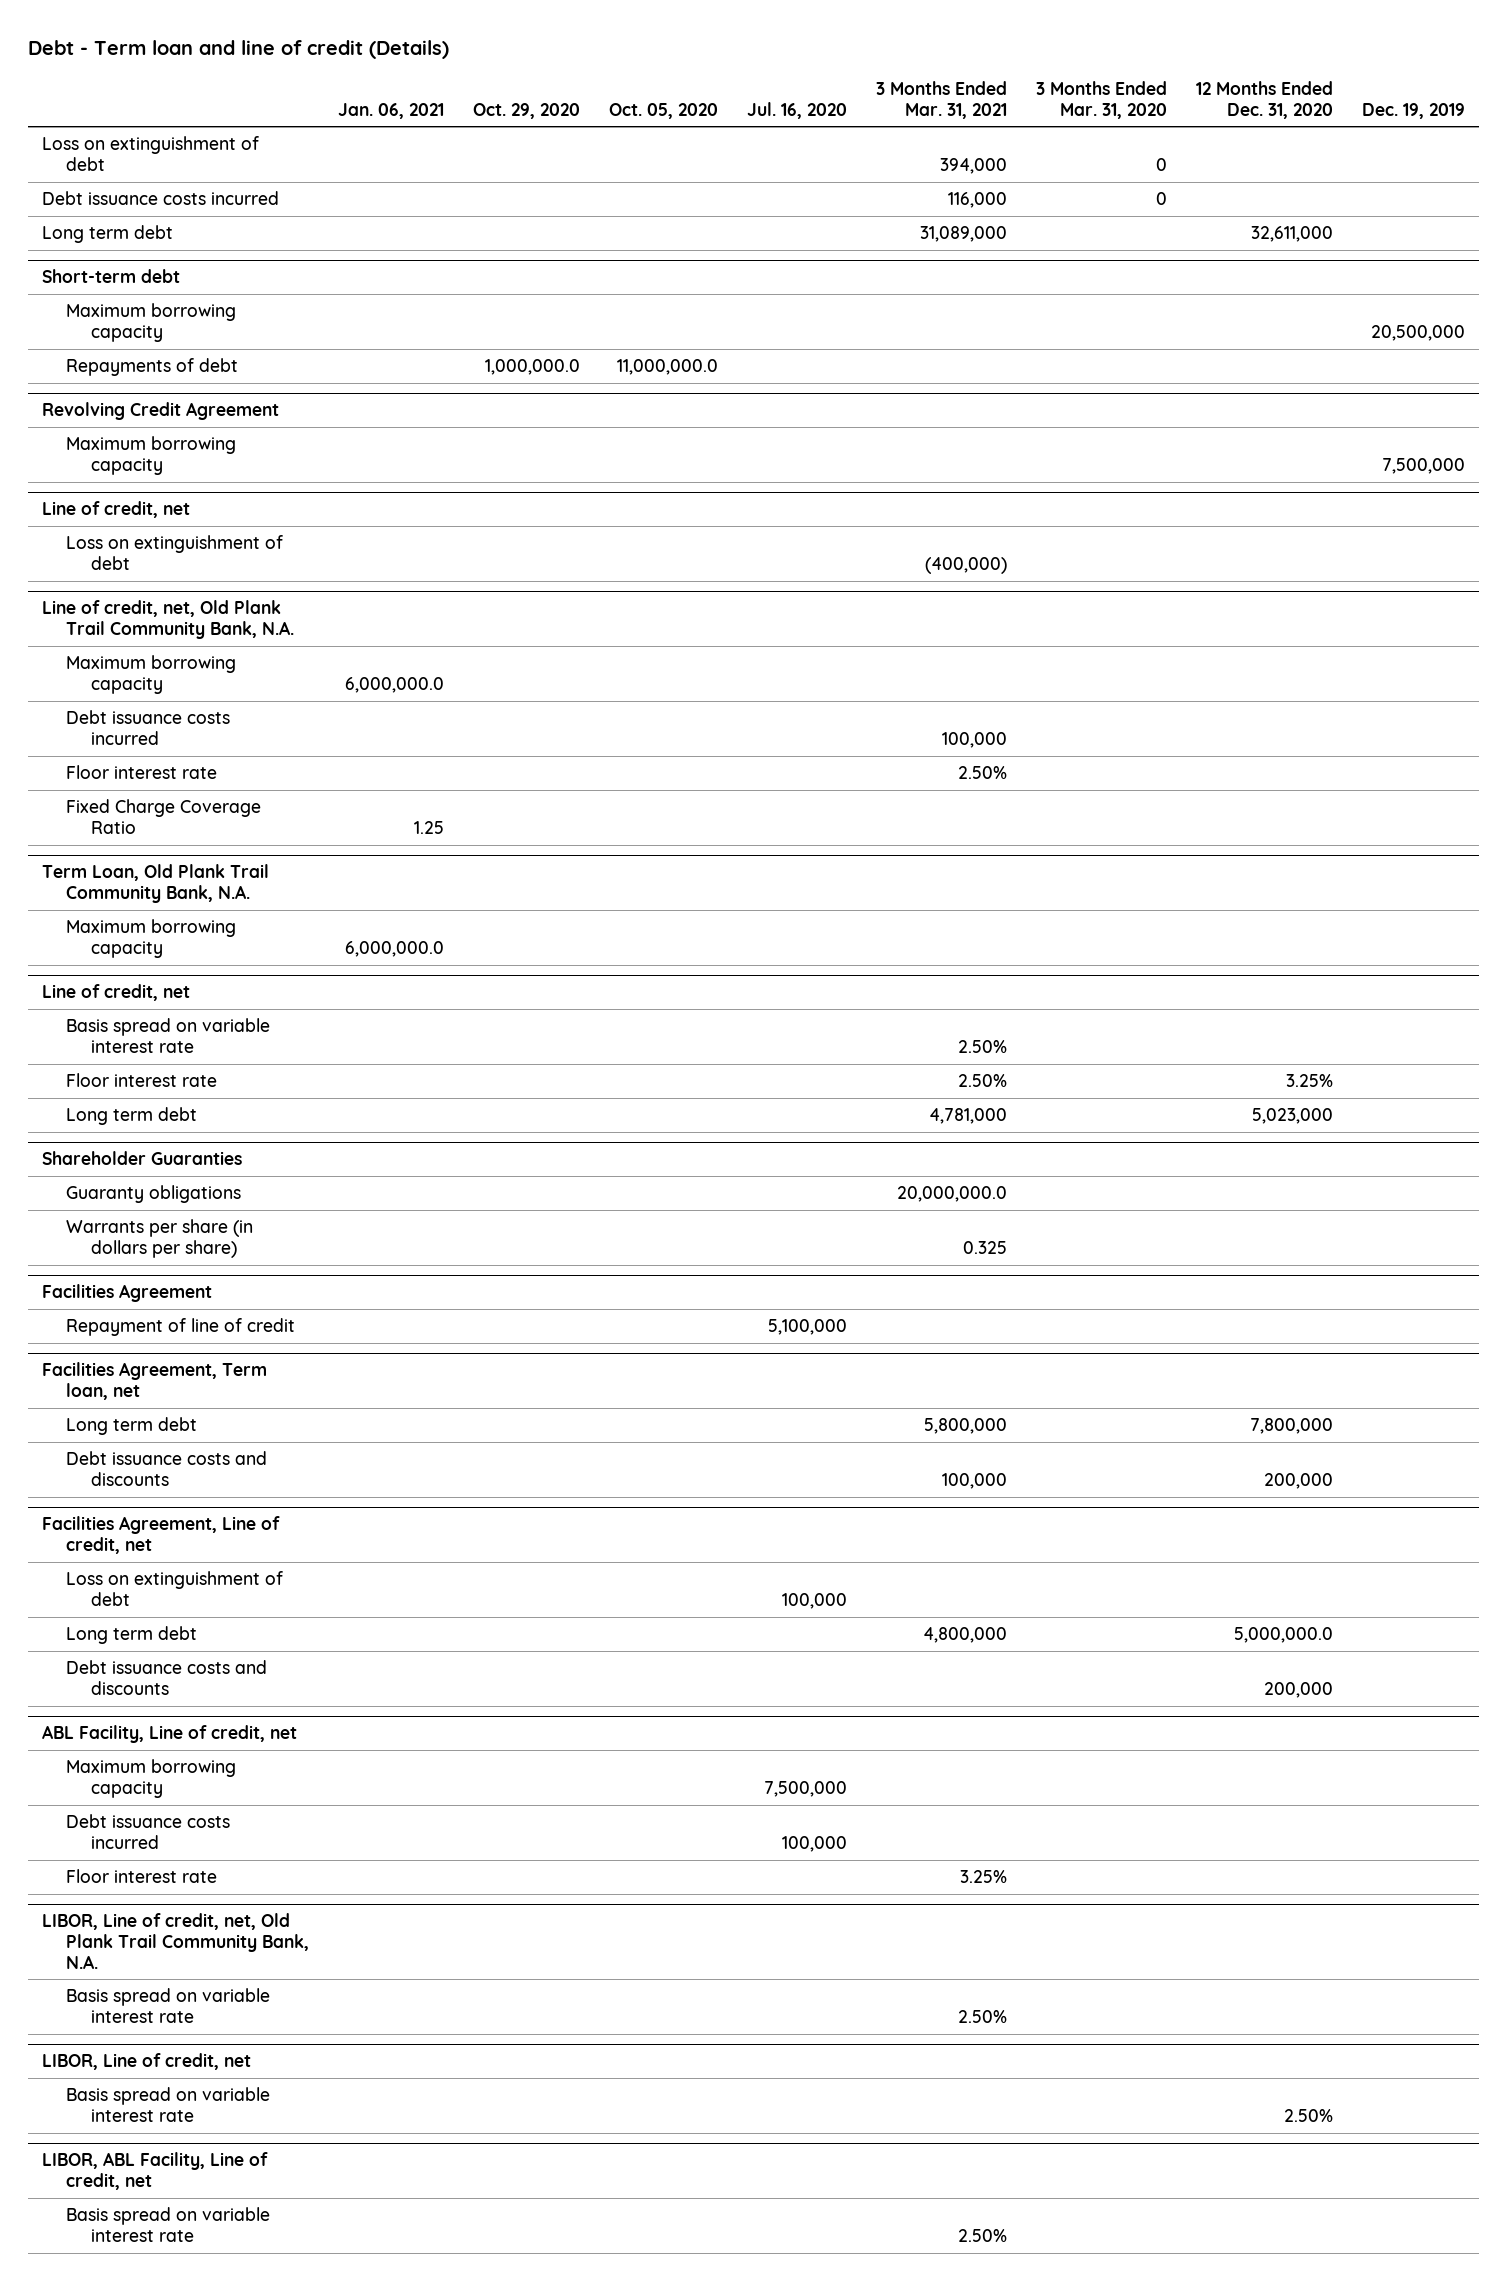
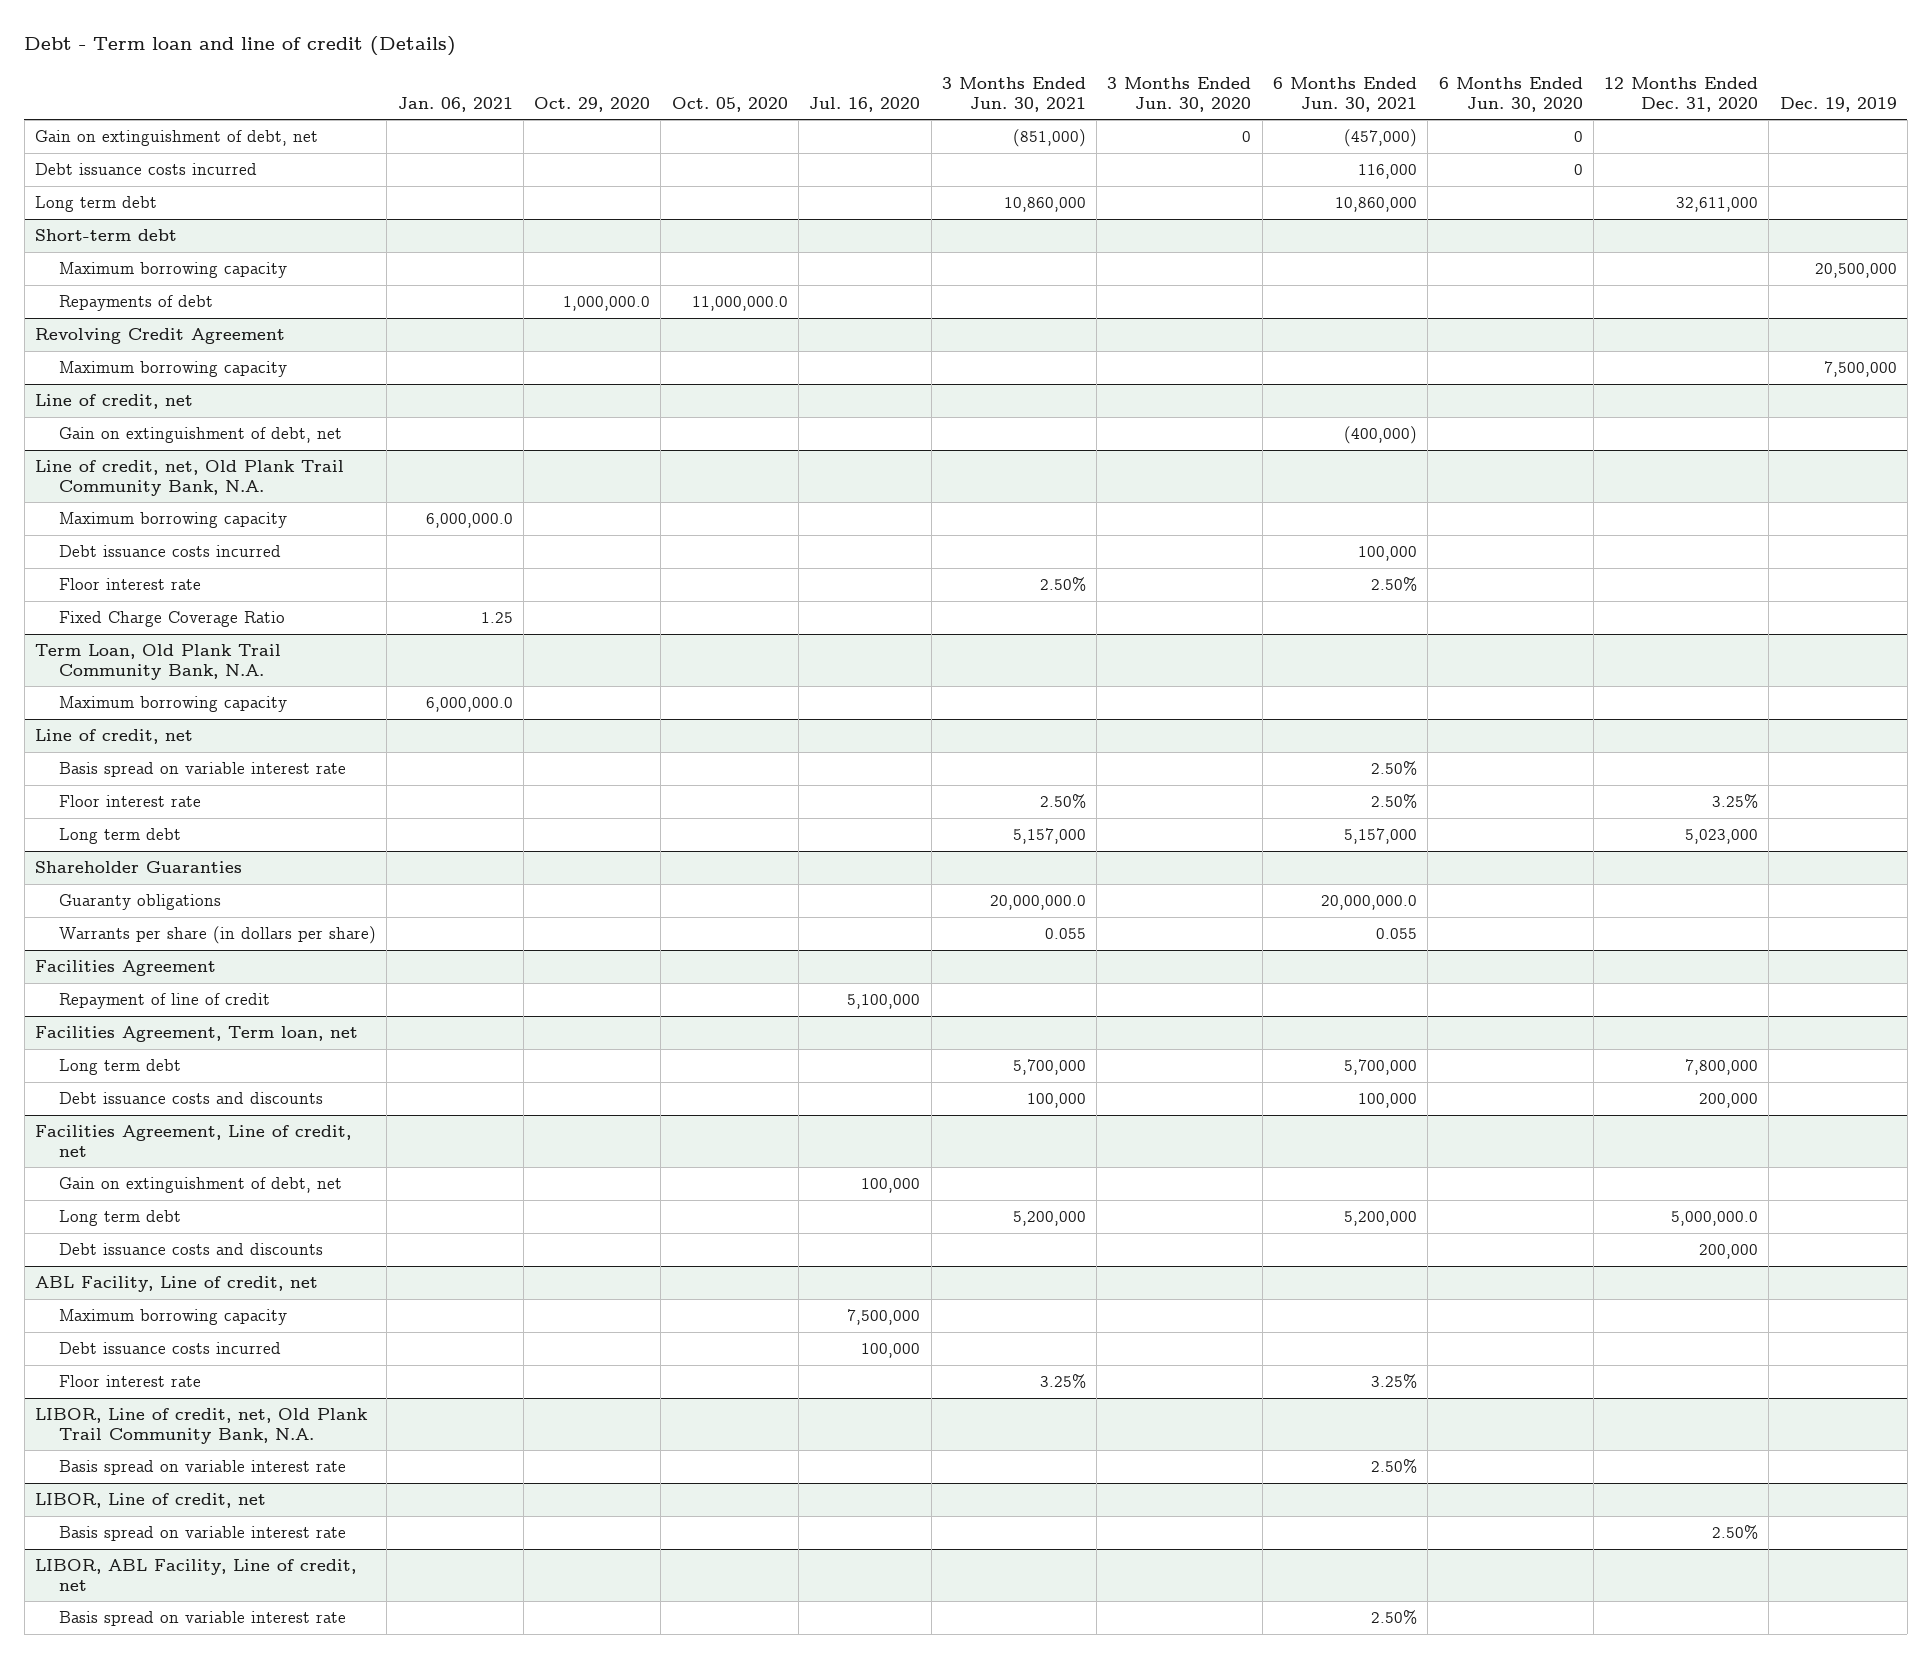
[876,81,1008,119] 3 Months Ended Mar. 31, 2021 -> none
[1036,81,1168,119] 3 Months Ended Mar. 31, 2020 -> none
none -> [941,76,1086,112] 3 Months Ended Jun. 30, 2021
none -> [1107,76,1252,112] 3 Months Ended Jun. 30, 2020
none -> [1272,76,1417,112] 6 Months Ended Jun. 30, 2021
none -> [1438,76,1583,112] 6 Months Ended Jun. 30, 2020
[42,136,260,171] Loss on extinguishment of debt -> [35,130,319,147] Gain on extinguishment of debt, net
[66,535,284,570] Loss on extinguishment of debt -> [59,427,343,444] Gain on extinguishment of debt, net
[66,1571,284,1606] Loss on extinguishment of debt -> [59,1177,343,1194] Gain on extinguishment of debt, net

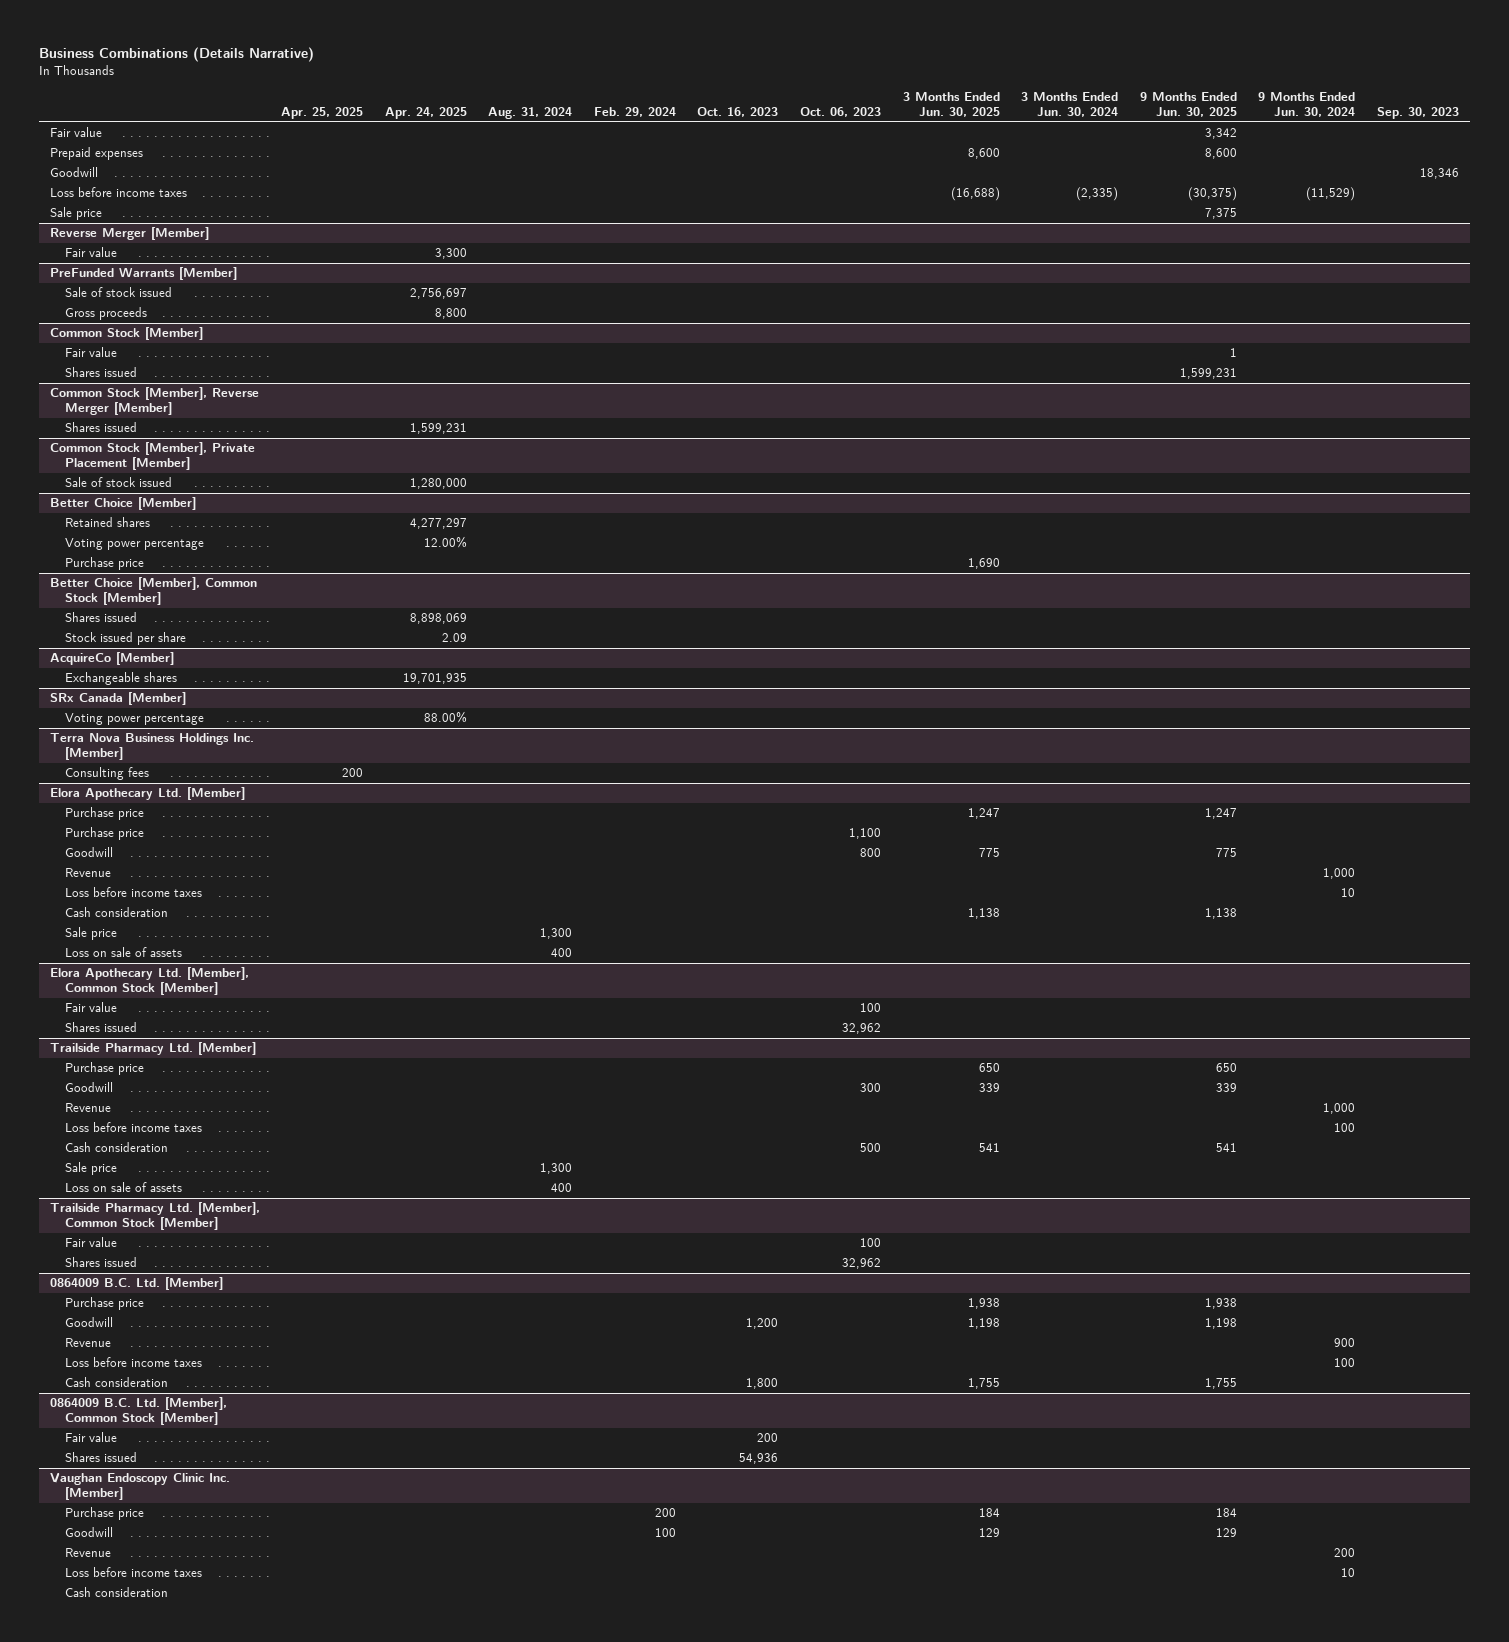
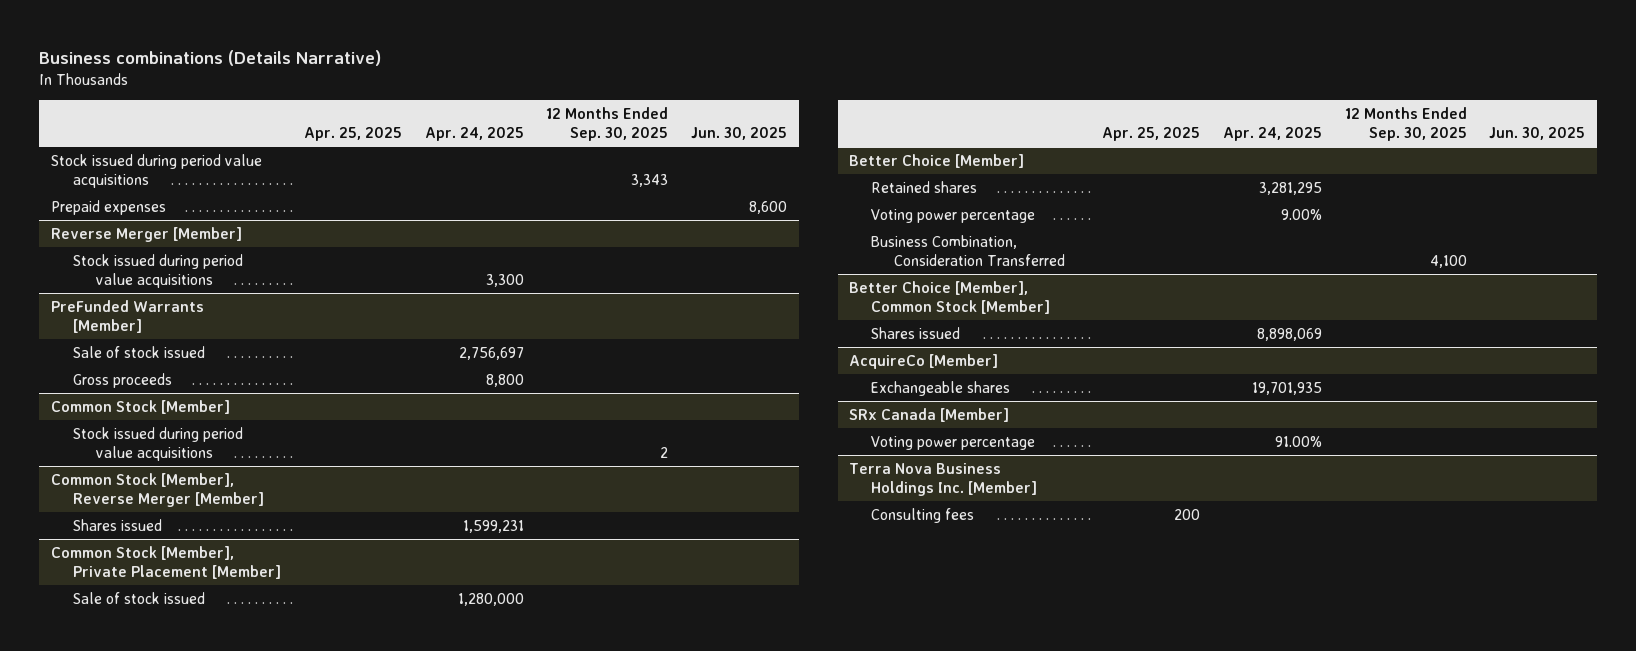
[38,46,314,62] Business Combinations (Details Narrative) -> [39,49,382,66] Business combinations (Details Narrative)
[488,107,573,120] Aug. 31, 2024 -> none
[593,107,676,118] Feb. 29, 2024 -> none
[697,107,779,118] Oct. 16, 2023 -> none
[800,107,882,118] Oct. 06, 2023 -> none
[902,91,1000,118] 3 Months Ended Jun. 30, 2025 -> none
[1021,91,1119,118] 3 Months Ended Jun. 30, 2024 -> none
[1139,91,1237,118] 9 Months Ended Jun. 30, 2025 -> none
[1258,91,1356,118] 9 Months Ended Jun. 30, 2024 -> none
[1376,107,1459,120] Sep. 30, 2023 -> none
none -> [546,107,669,142] 12 Months Ended Sep. 30, 2025
none -> [691,127,788,141] Jun. 30, 2025
[49,127,102,138] Fair value -> [50,153,262,188] Stock issued during period value acquisitions
[49,167,98,178] Goodwill -> none
[49,187,187,198] Loss before income taxes -> none
[49,207,102,221] Sale price -> none
[65,247,118,258] Fair value -> [73,253,244,288] Stock issued during period value acquisitions
[65,367,138,378] Shares issued -> none
[65,347,118,358] Fair value -> [73,426,244,461] Stock issued during period value acquisitions
[409,518,467,530] 4,277,297 -> [1258,181,1322,195] 3,281,295
[423,536,467,549] 12.00% -> [1280,208,1322,220] 9.00%
[65,557,145,571] Purchase price -> [871,234,1065,266] Business Combination, Consideration Transferred
[65,632,187,646] Stock issued per share -> none
[423,711,467,724] 88.00% -> [1274,435,1322,447] 91.00%
[49,787,245,801] Elora Apothecary Ltd. [Member] -> none
[65,807,145,821] Purchase price -> none
[65,827,145,841] Purchase price -> none
[65,847,114,858] Goodwill -> none
[65,868,112,878] Revenue -> none
[65,887,203,898] Loss before income taxes -> none
[65,907,169,918] Cash consideration -> none
[65,927,118,941] Sale price -> none
[65,947,183,958] Loss on sale of assets -> none
[49,967,249,996] Elora Apothecary Ltd. [Member], Common Stock [Member] -> none
[65,1002,118,1013] Fair value -> none
[65,1022,138,1033] Shares issued -> none
[49,1042,256,1056] Trailside Pharmacy Ltd. [Member] -> none
[65,1062,145,1076] Purchase price -> none
[65,1082,114,1093] Goodwill -> none
[65,1103,112,1113] Revenue -> none
[65,1122,203,1133] Loss before income taxes -> none
[65,1142,169,1153] Cash consideration -> none
[65,1162,118,1176] Sale price -> none
[65,1182,183,1193] Loss on sale of assets -> none
[49,1202,260,1231] Trailside Pharmacy Ltd. [Member], Common Stock [Member] -> none
[65,1237,118,1248] Fair value -> none
[65,1257,138,1268] Shares issued -> none
[49,1277,223,1291] 0864009 B.C. Ltd. [Member] -> none
[65,1297,145,1311] Purchase price -> none
[65,1317,114,1328] Goodwill -> none
[65,1338,112,1348] Revenue -> none
[65,1357,203,1368] Loss before income taxes -> none
[65,1377,169,1388] Cash consideration -> none
[49,1397,227,1426] 0864009 B.C. Ltd. [Member], Common Stock [Member] -> none
[65,1432,118,1443] Fair value -> none
[65,1452,138,1463] Shares issued -> none
[49,1473,230,1501] Vaughan Endoscopy Clinic Inc. [Member] -> none
[65,1507,145,1521] Purchase price -> none
[65,1527,114,1538] Goodwill -> none
[65,1548,112,1558] Revenue -> none
[65,1567,203,1578] Loss before income taxes -> none
[65,1587,169,1598] Cash consideration -> none

